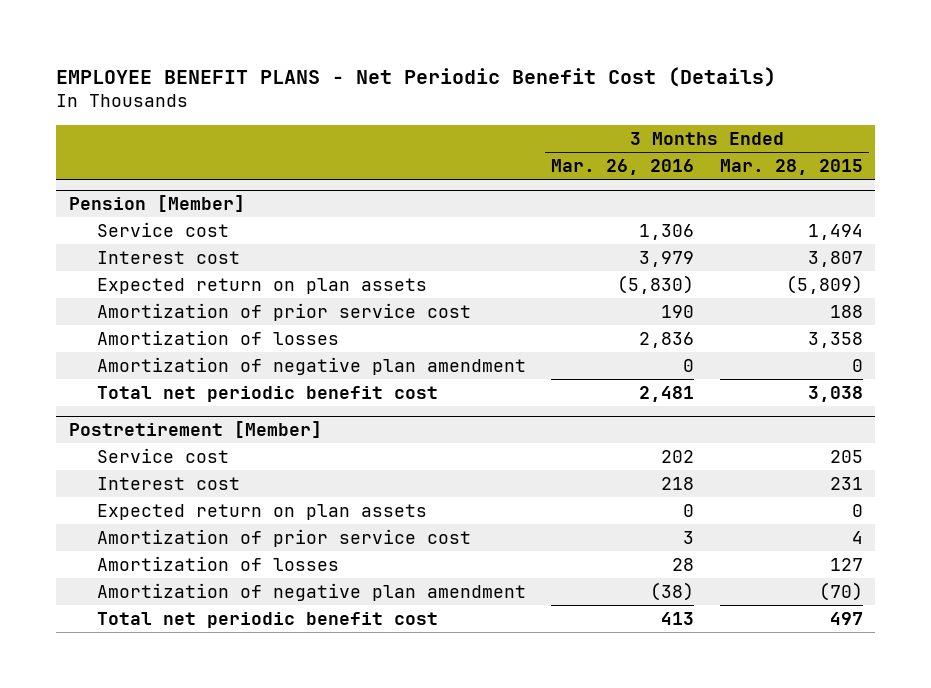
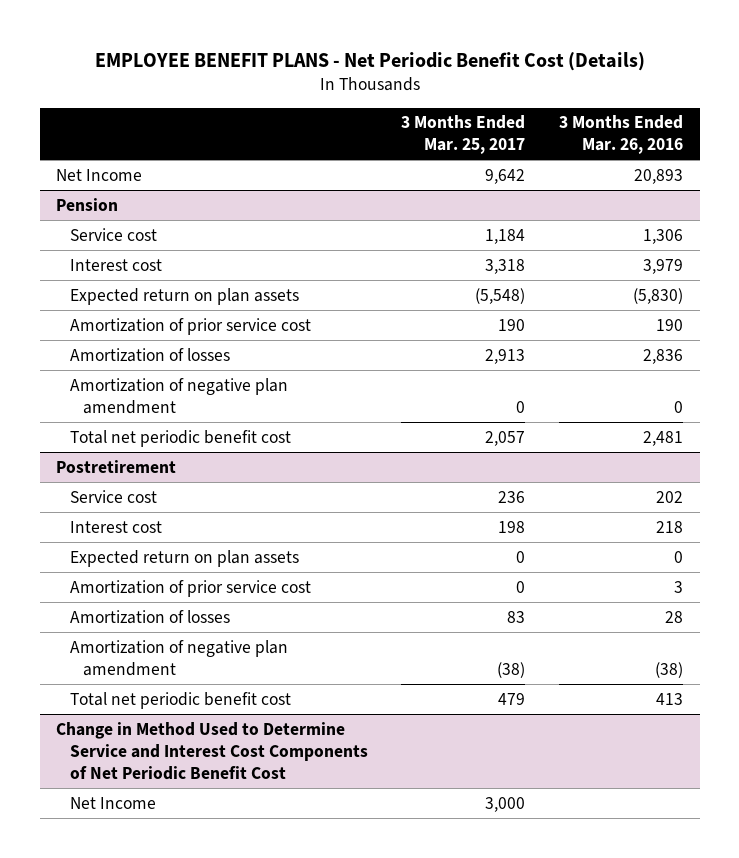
[719,159,863,176] Mar. 28, 2015 -> none
none -> [401,115,526,155] 3 Months Ended Mar. 25, 2017
none -> [56,168,143,181] Net Income
[68,195,245,213] Pension [Member] -> [56,197,119,211] Pension
[68,421,322,439] Postretirement [Member] -> [56,459,177,473] Postretirement
none -> [56,721,368,780] Change in Method Used to Determine Service and Interest Cost Components of Net Periodic Benefit Cost
none -> [69,796,156,809] Net Income

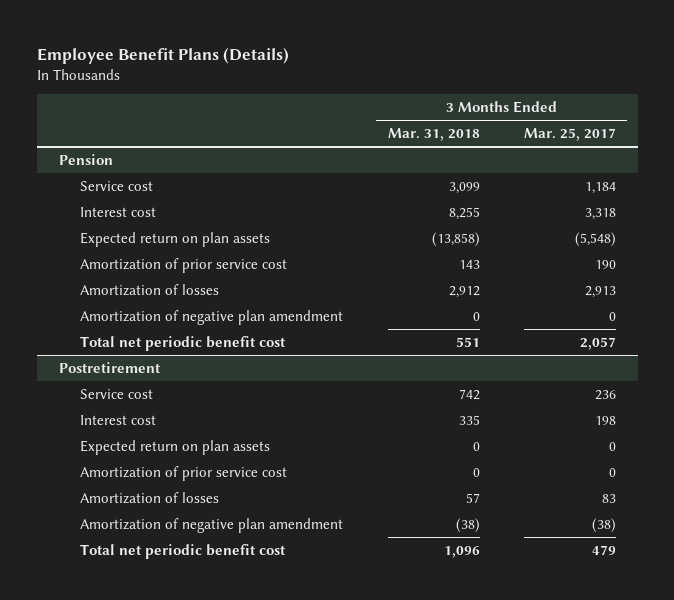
[94,51,645,71] EMPLOYEE BENEFIT PLANS - Net Periodic Benefit Cost (Details) -> [36,46,289,64] Employee Benefit Plans (Details)
[558,115,683,155] 3 Months Ended Mar. 26, 2016 -> none
none -> [387,128,480,142] Mar. 31, 2018
[56,168,143,181] Net Income -> none
[56,721,368,780] Change in Method Used to Determine Service and Interest Cost Components of Net Periodic Benefit Cost -> none
[69,796,156,809] Net Income -> none

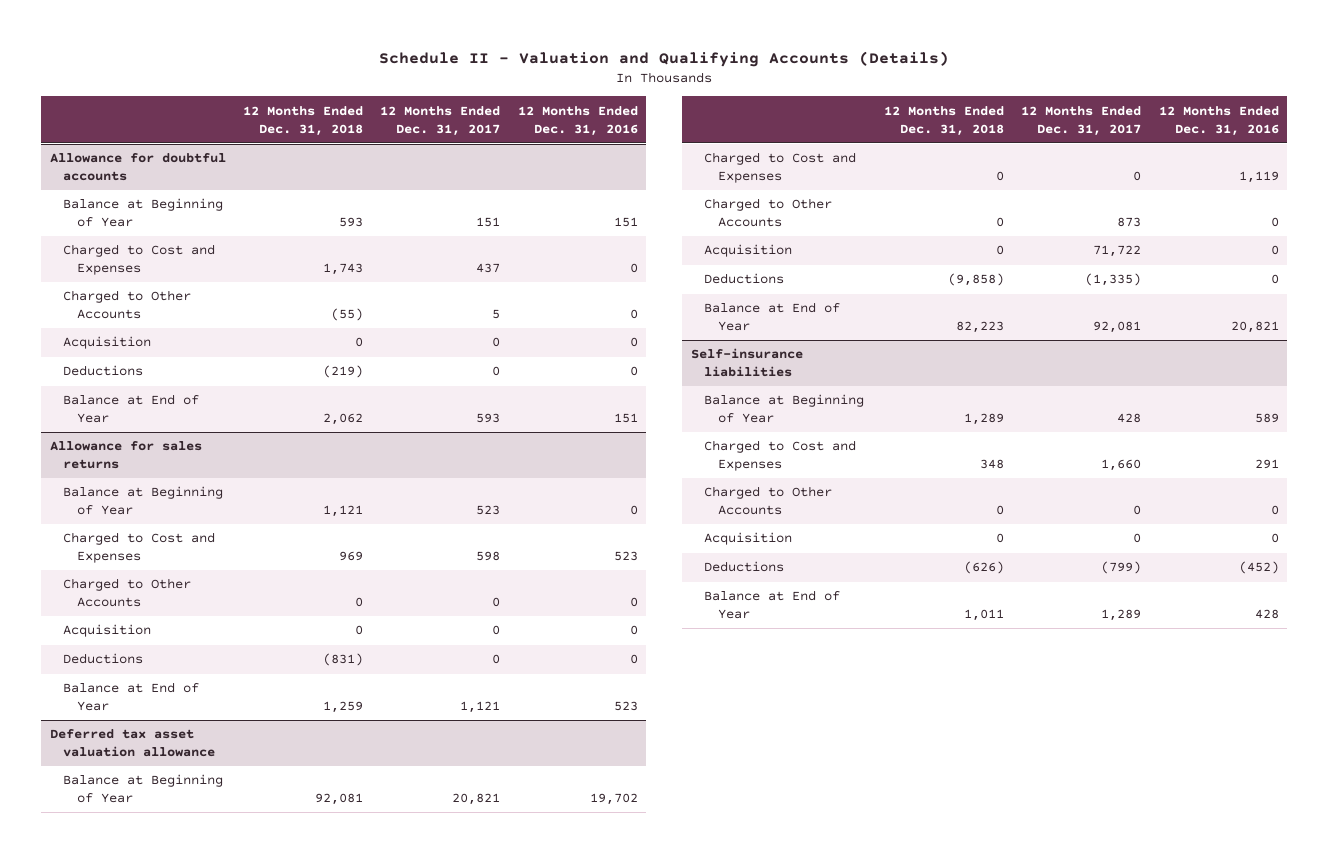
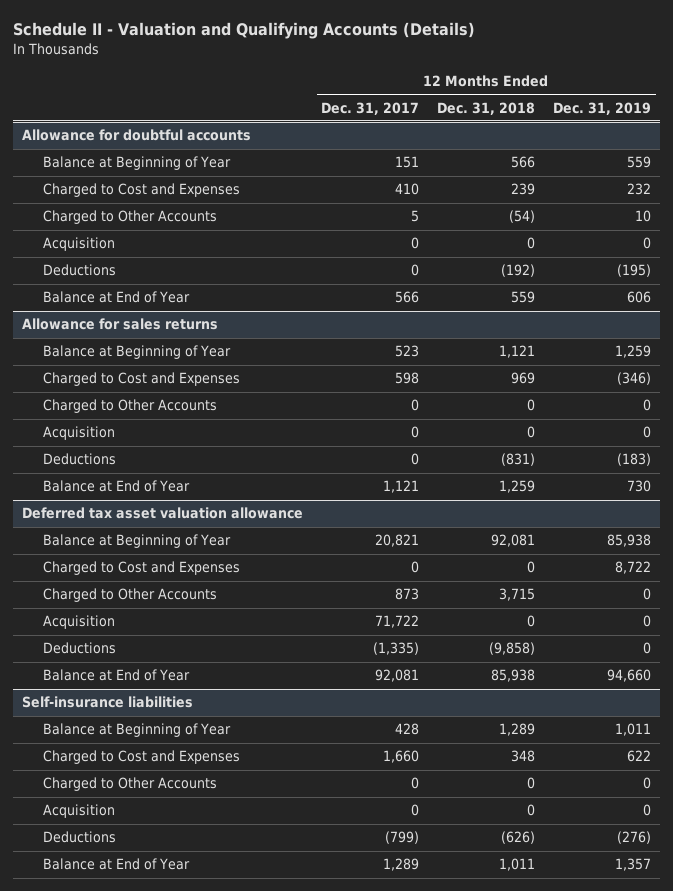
[517,105,638,136] 12 Months Ended Dec. 31, 2016 -> none
none -> [553,101,652,115] Dec. 31, 2019
[339,217,364,228] 593 -> [511,156,536,169] 566
[323,263,364,276] 1,743 -> [511,183,536,196] 239
[476,263,501,274] 437 -> [395,183,420,196] 410
[331,308,364,322] (55) -> [509,210,536,224] (54)
[323,365,364,379] (219) -> [501,264,536,278] (192)
[323,413,364,426] 2,062 -> [511,291,536,304] 559
[476,413,501,424] 593 -> [395,291,420,304] 566
[995,217,1004,228] 0 -> [499,588,536,602] 3,715
[955,321,1004,334] 82,223 -> [491,669,536,683] 85,938

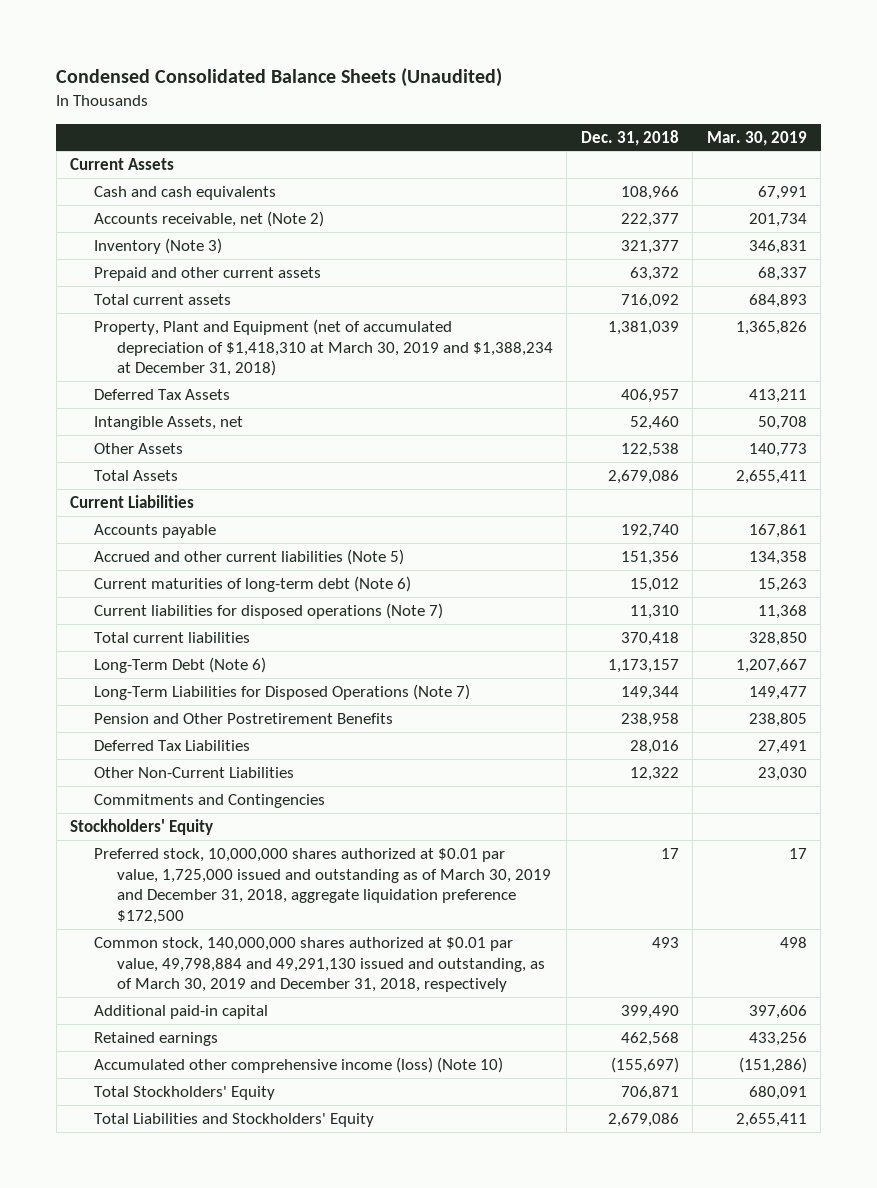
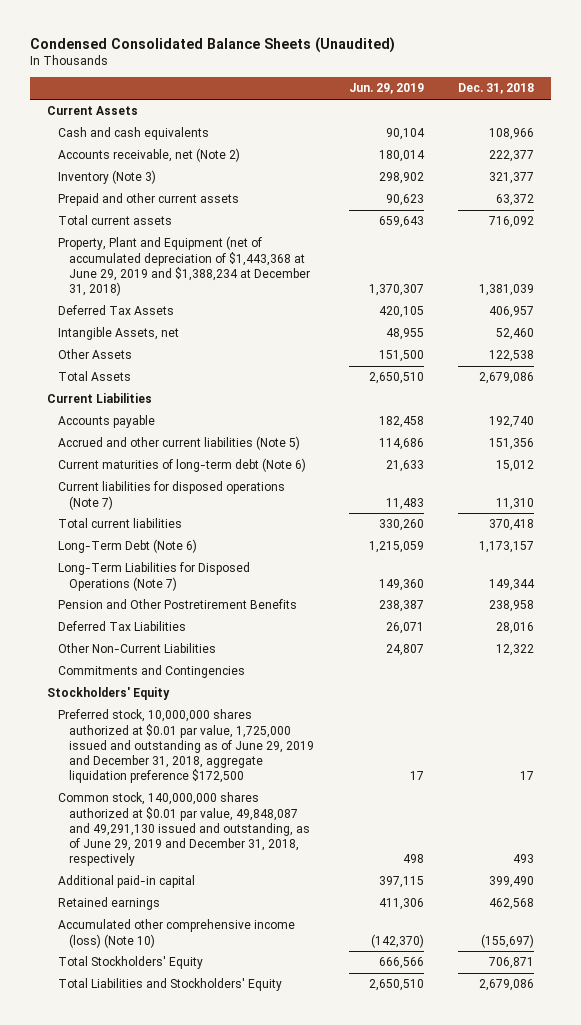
[706,130,807,146] Mar. 30, 2019 -> none
none -> [348,83,424,95] Jun. 29, 2019
[93,318,553,377] Property, Plant and Equipment (net of accumulated depreciation of $1,418,310 at March 30, 2019 and $1,388,234 at December 31, 2018) -> [58,236,311,297] Property, Plant and Equipment (net of accumulated depreciation of $1,443,368 at June 29, 2019 and $1,388,234 at December 31, 2018)
[93,847,551,925] Preferred stock, 10,000,000 shares authorized at $0.01 par value, 1,725,000 issued and outstanding as of March 30, 2019 and December 31, 2018, aggregate liquidation preference $172,500 -> [58,709,315,784] Preferred stock, 10,000,000 shares authorized at $0.01 par value, 1,725,000 issued and outstanding as of June 29, 2019 and December 31, 2018, aggregate liquidation preference $172,500
[93,936,545,993] Common stock, 140,000,000 shares authorized at $0.01 par value, 49,798,884 and 49,291,130 issued and outstanding, as of March 30, 2019 and December 31, 2018, respectively -> [58,792,311,867] Common stock, 140,000,000 shares authorized at $0.01 par value, 49,848,087 and 49,291,130 issued and outstanding, as of June 29, 2019 and December 31, 2018, respectively

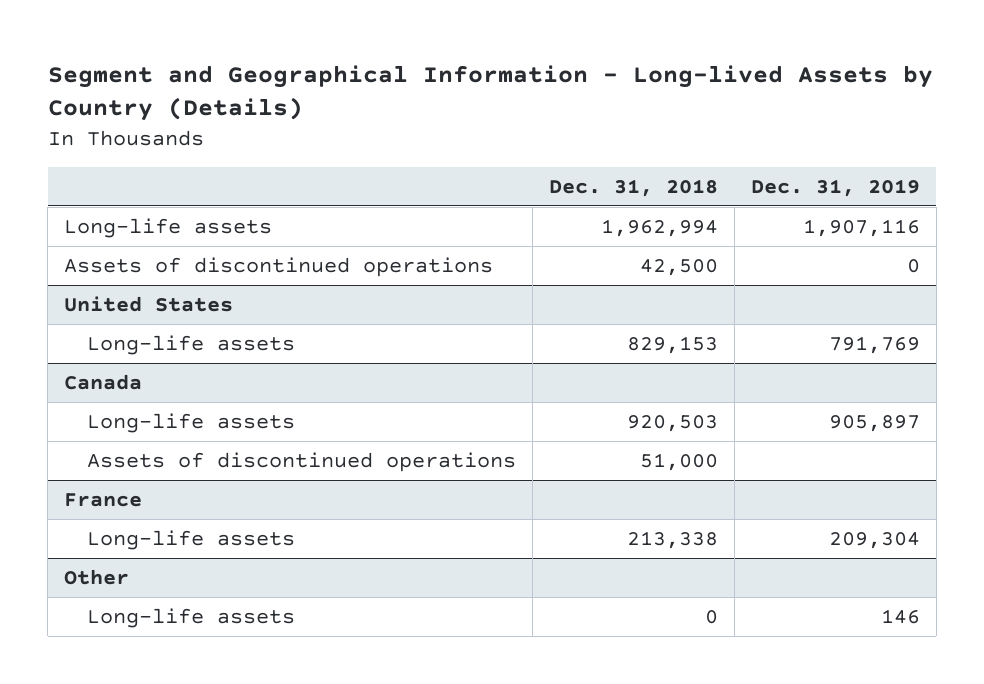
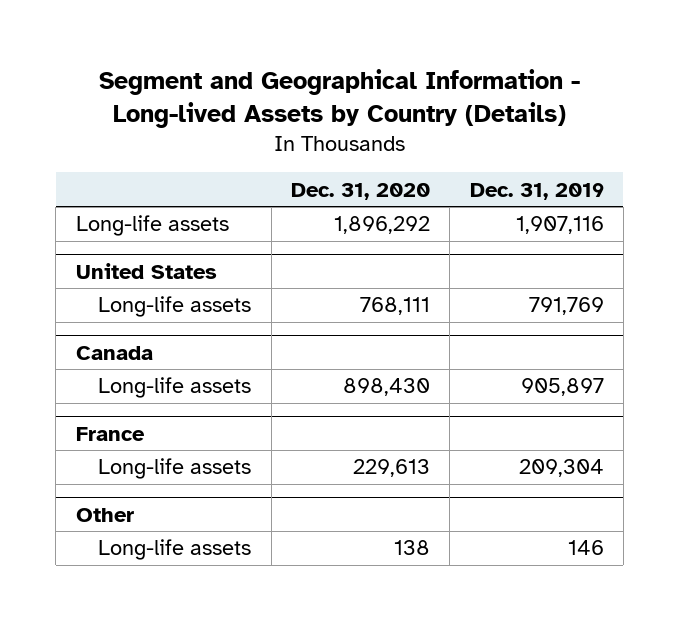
[548,178,718,197] Dec. 31, 2018 -> none
none -> [290,182,430,200] Dec. 31, 2020
[64,257,494,278] Assets of discontinued operations -> none
[86,452,516,473] Assets of discontinued operations -> none

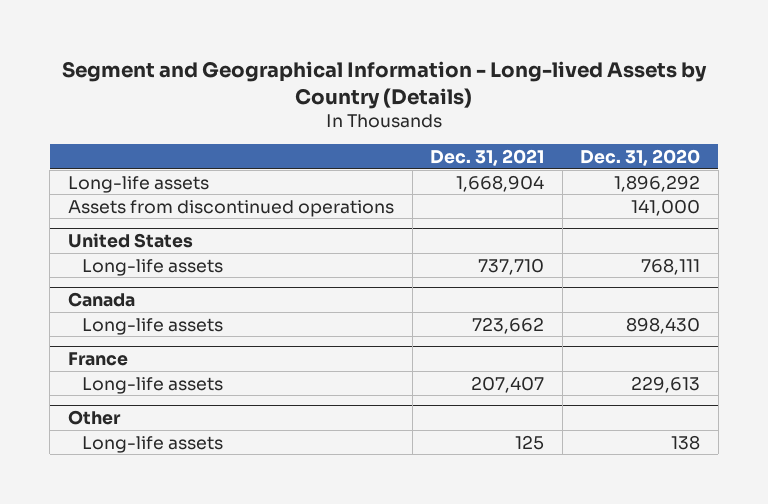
[469,182,604,200] Dec. 31, 2019 -> none
none -> [430,148,545,166] Dec. 31, 2021
none -> [68,199,395,217] Assets from discontinued operations

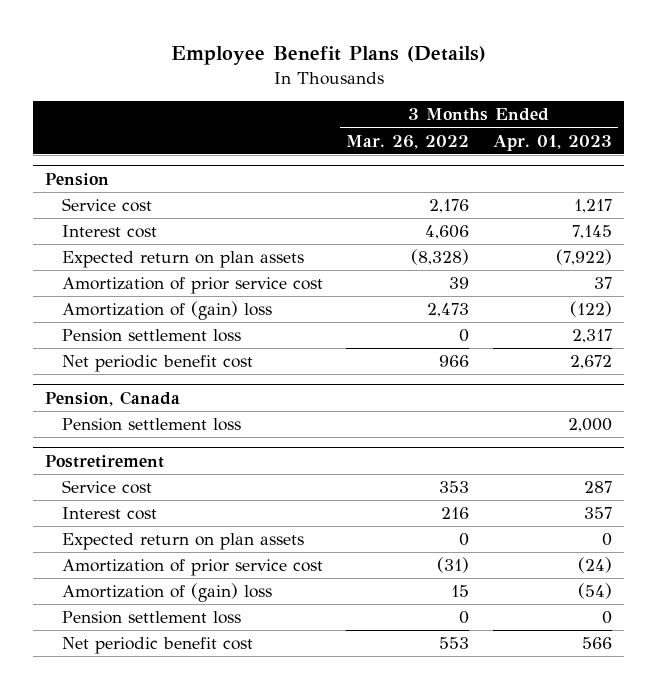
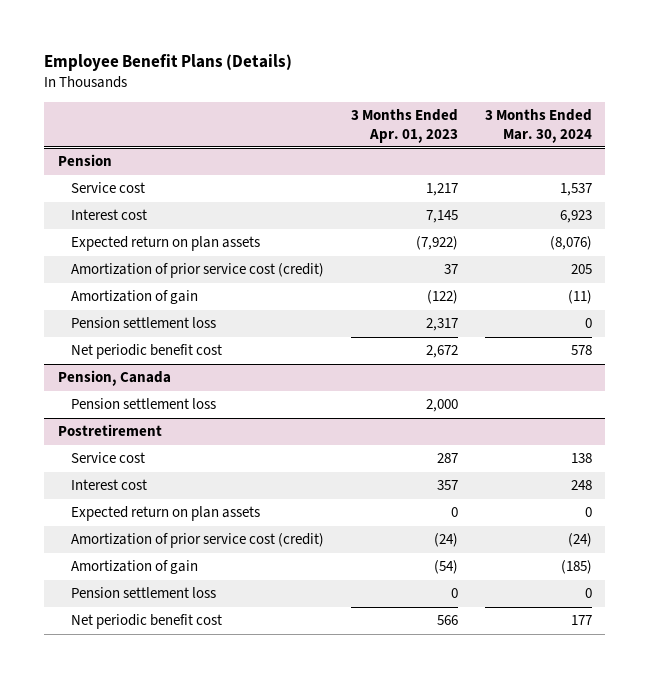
[346,134,470,149] Mar. 26, 2022 -> none
none -> [484,109,592,143] 3 Months Ended Mar. 30, 2024
[61,277,323,295] Amortization of prior service cost -> [71,263,325,279] Amortization of prior service cost (credit)
[61,301,272,321] Amortization of (gain) loss -> [71,290,199,305] Amortization of gain
[61,559,323,577] Amortization of prior service cost -> [71,533,325,549] Amortization of prior service cost (credit)
[61,583,272,603] Amortization of (gain) loss -> [71,560,199,575] Amortization of gain

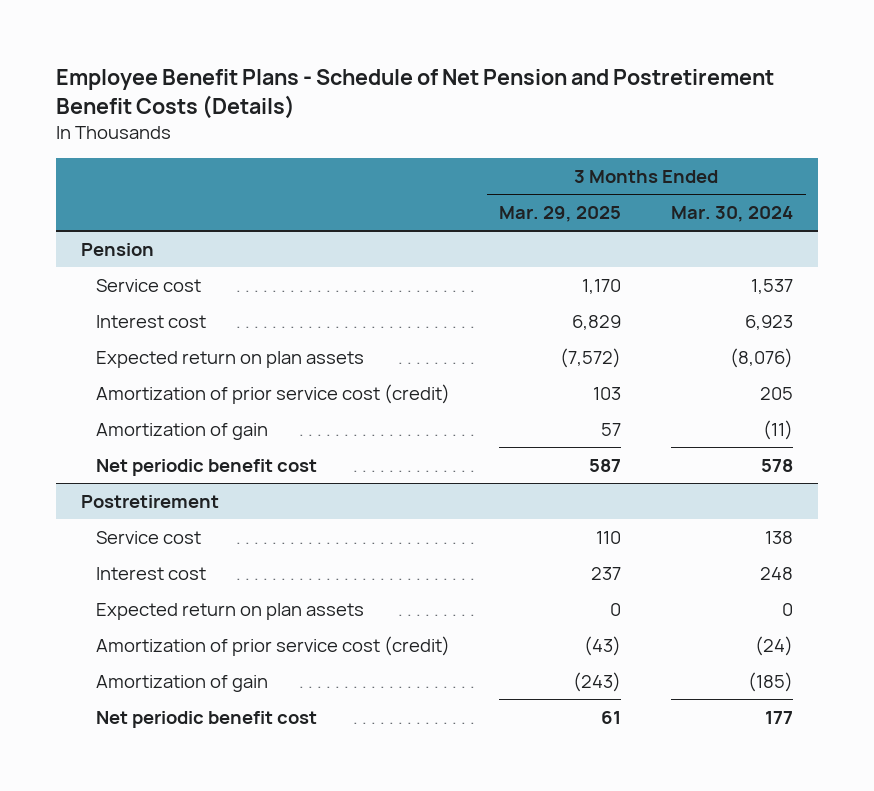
[44,54,293,72] Employee Benefit Plans (Details) -> [55,68,774,119] Employee Benefit Plans - Schedule of Net Pension and Postretirement Benefit Costs (Details)
[351,109,459,143] 3 Months Ended Apr. 01, 2023 -> none
none -> [499,205,622,222] Mar. 29, 2025
[71,317,217,329] Pension settlement loss -> none
[57,370,171,387] Pension, Canada -> none
[71,398,217,410] Pension settlement loss -> none
[71,587,217,599] Pension settlement loss -> none

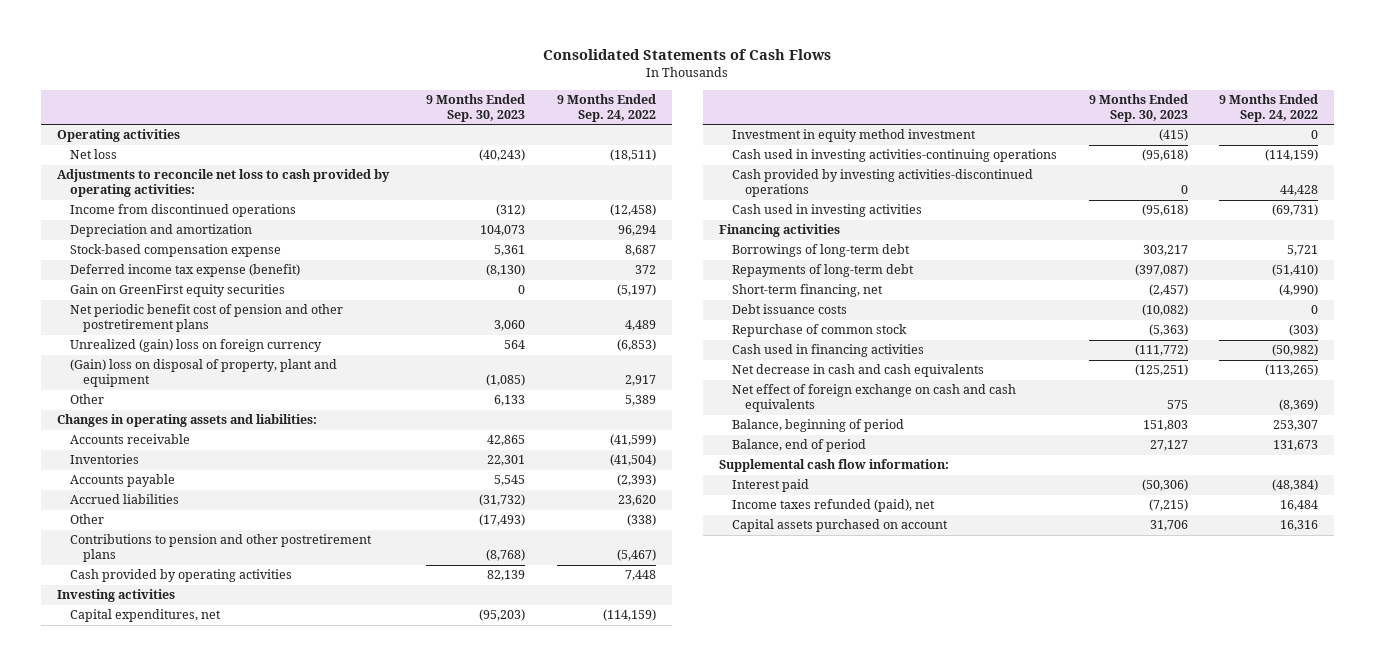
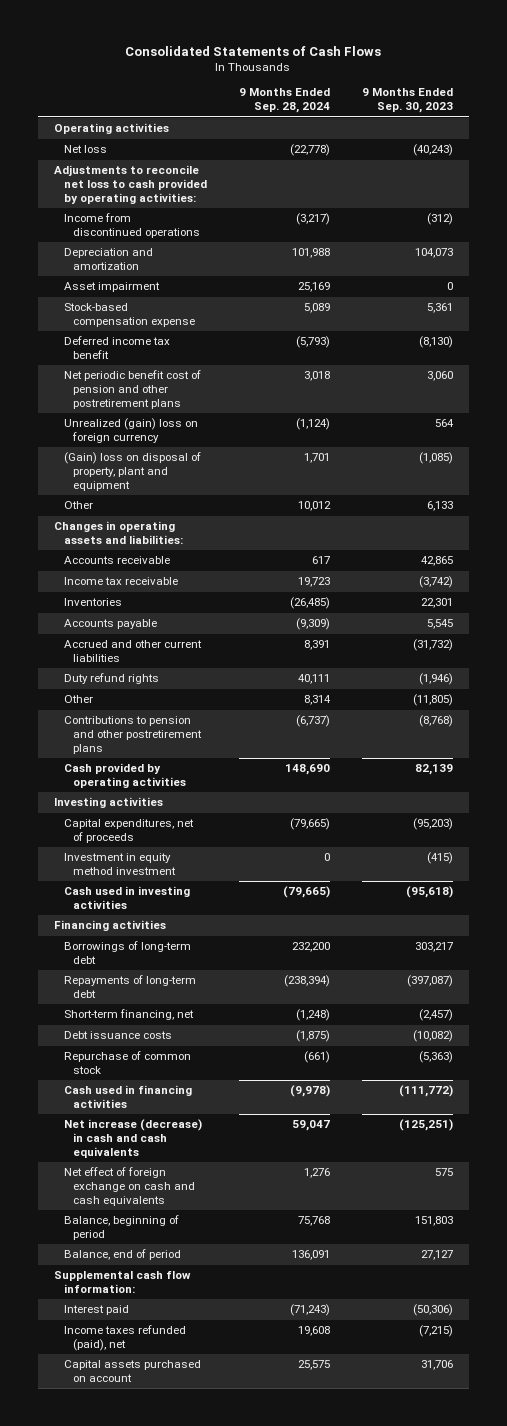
[556,93,656,122] 9 Months Ended Sep. 24, 2022 -> none
none -> [238,88,330,114] 9 Months Ended Sep. 28, 2024
none -> [63,282,160,293] Asset impairment
[69,284,285,298] Gain on GreenFirst equity securities -> none
[69,264,300,278] Deferred income tax expense (benefit) -> [63,336,170,360] Deferred income tax benefit
none -> [63,577,178,586] Income tax receivable
[69,494,179,505] Accrued liabilities -> [63,640,202,663] Accrued and other current liabilities
none -> [63,673,159,685] Duty refund rights
[479,514,526,527] (17,493) -> [412,694,453,707] (11,805)
[69,609,221,623] Capital expenditures, net -> [63,819,194,844] Capital expenditures, net of proceeds
[731,149,1057,163] Cash used in investing activities-continuing operations -> none
[731,169,1033,198] Cash provided by investing activities-discontinued operations -> none
[731,364,984,378] Net decrease in cash and cash equivalents -> [63,1119,202,1159] Net increase (decrease) in cash and cash equivalents

